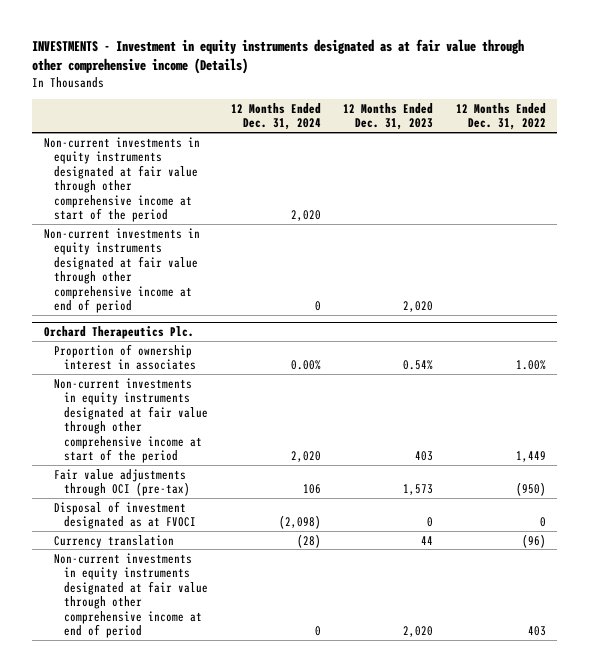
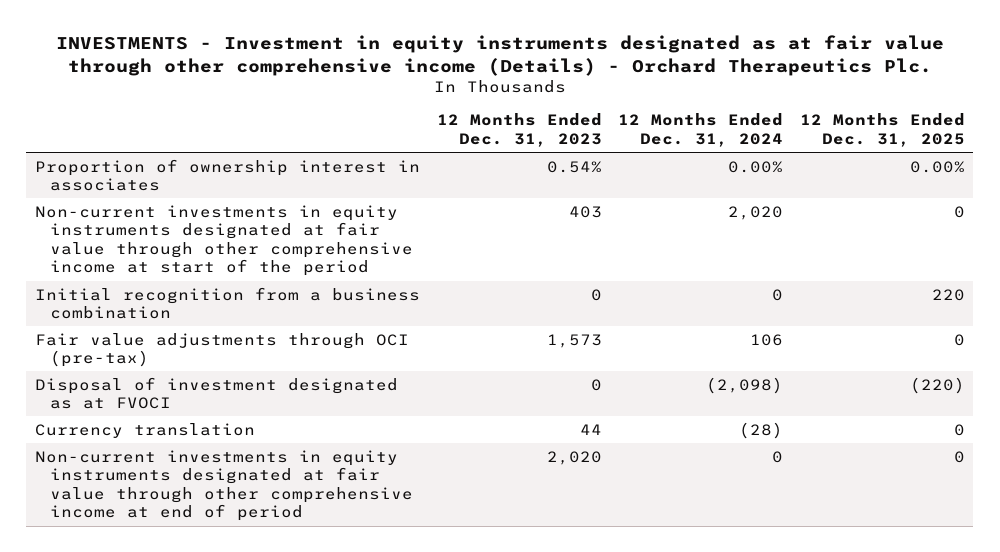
[32,39,525,75] INVESTMENTS - Investment in equity instruments designated as at fair value through other comprehensive income (Details) -> [55,35,944,77] INVESTMENTS - Investment in equity instruments designated as at fair value through other comprehensive income (Details) - Orchard Therapeutics Plc.
[455,102,546,131] 12 Months Ended Dec. 31, 2022 -> none
none -> [800,113,966,148] 12 Months Ended Dec. 31, 2025
[43,136,200,223] Non-current investments in equity instruments designated at fair value through other comprehensive income at start of the period -> none
[43,227,200,314] Non-current investments in equity instruments designated at fair value through other comprehensive income at end of period -> none
[43,325,194,339] Orchard Therapeutics Plc. -> none
none -> [34,286,420,320] Initial recognition from a business combination

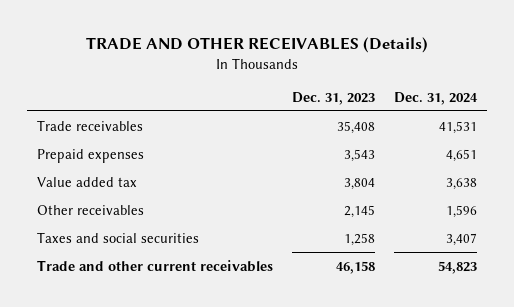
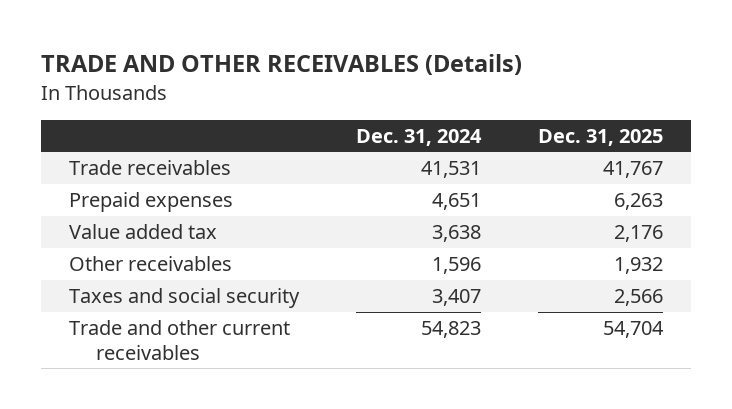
[291,91,375,105] Dec. 31, 2023 -> none
none -> [537,128,663,146] Dec. 31, 2025
[36,231,199,243] Taxes and social securities -> [69,288,301,309] Taxes and social security

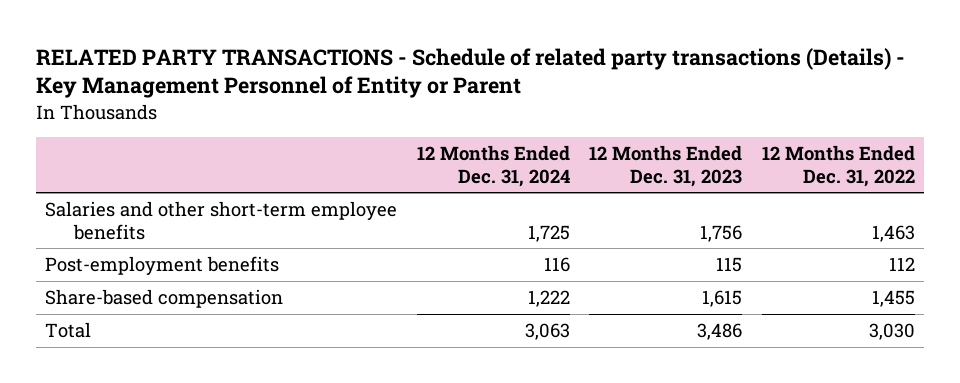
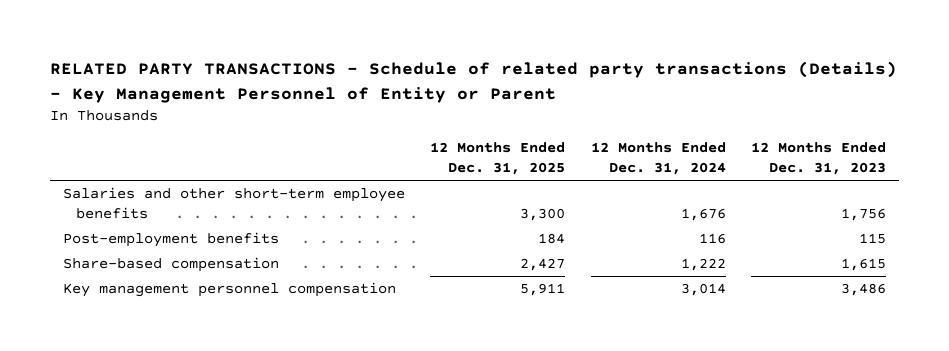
[761,145,915,187] 12 Months Ended Dec. 31, 2022 -> none
none -> [430,142,566,176] 12 Months Ended Dec. 31, 2025
[527,224,570,242] 1,725 -> [680,207,726,221] 1,676
[45,322,92,339] Total -> none
none -> [62,282,396,298] Key management personnel compensation

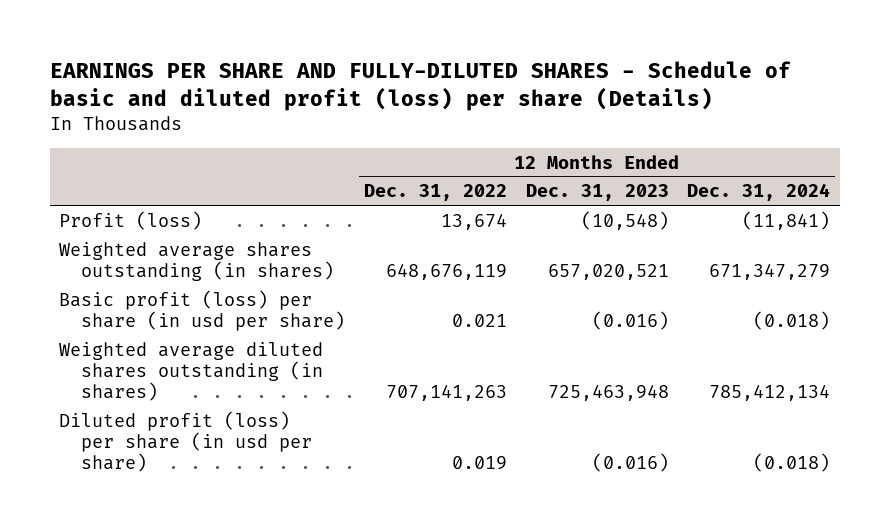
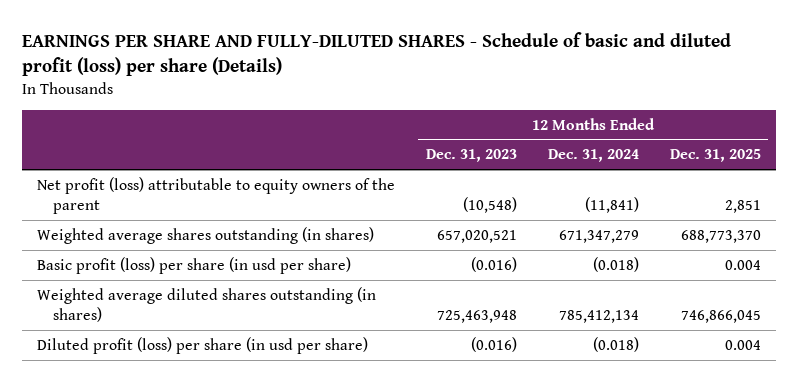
[364,184,508,202] Dec. 31, 2022 -> none
none -> [669,149,761,163] Dec. 31, 2025
[59,210,203,230] Profit (loss) -> [37,176,396,215] Net profit (loss) attributable to equity owners of the parent

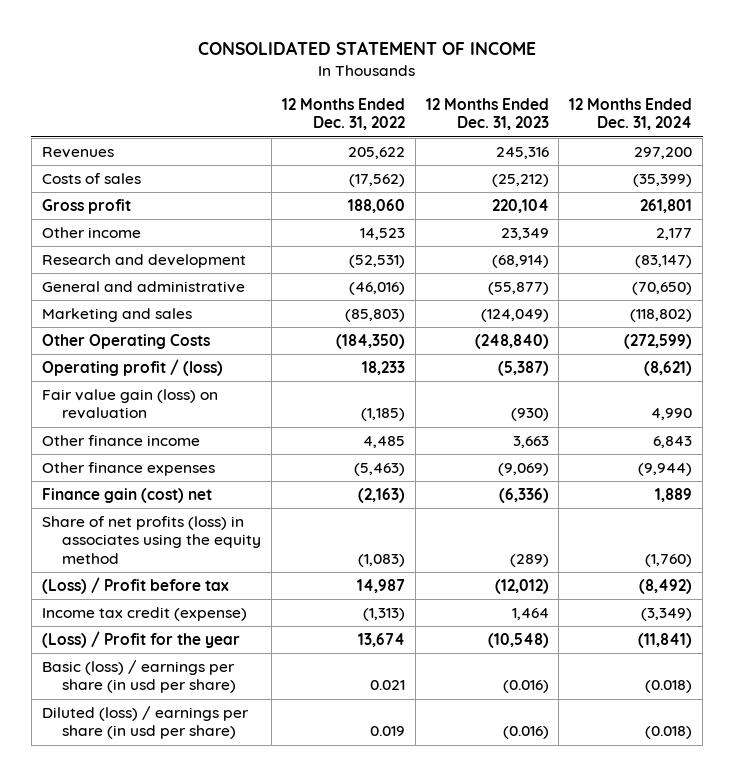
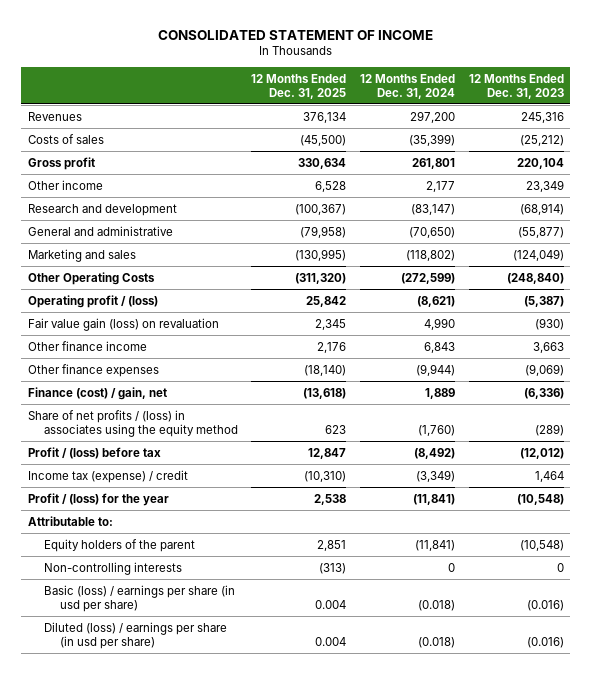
[281,98,405,131] 12 Months Ended Dec. 31, 2022 -> none
none -> [251,73,347,99] 12 Months Ended Dec. 31, 2025
[41,488,212,504] Finance gain (cost) net -> [28,386,168,400] Finance (cost) / gain, net
[41,516,262,564] Share of net profits (loss) in associates using the equity method -> [28,409,238,437] Share of net profits / (loss) in associates using the equity method
[41,577,229,595] (Loss) / Profit before tax -> [28,446,162,459] Profit / (loss) before tax
[41,607,247,622] Income tax credit (expense) -> [28,469,189,483] Income tax (expense) / credit
[41,631,240,649] (Loss) / Profit for the year -> [28,492,170,506] Profit / (loss) for the year
none -> [28,515,114,526] Attributable to:
none -> [43,538,195,552] Equity holders of the parent
none -> [43,561,182,575] Non-controlling interests

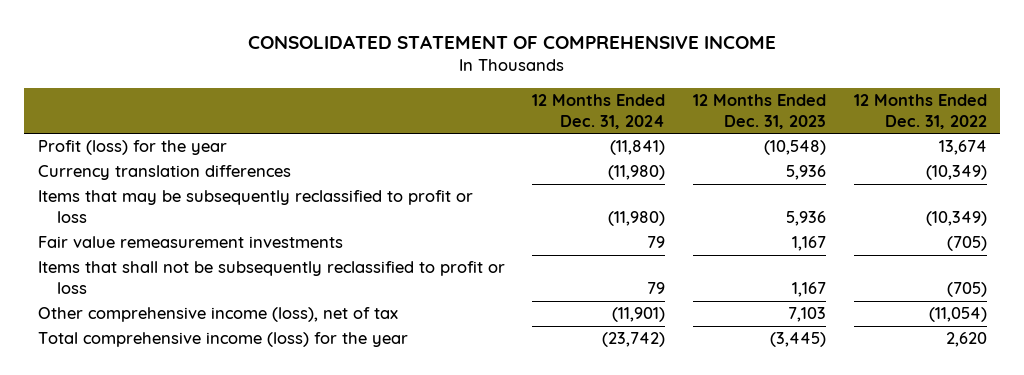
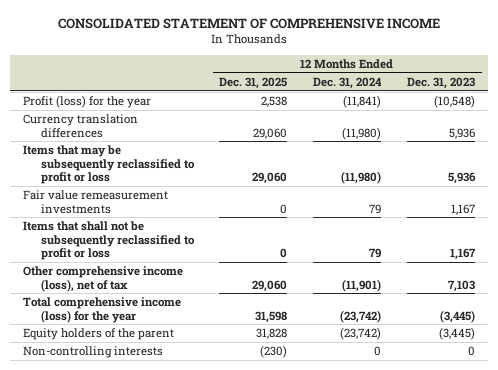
[853,93,987,129] 12 Months Ended Dec. 31, 2022 -> none
none -> [219,76,288,89] Dec. 31, 2025
none -> [23,328,175,341] Equity holders of the parent
none -> [23,346,164,359] Non-controlling interests

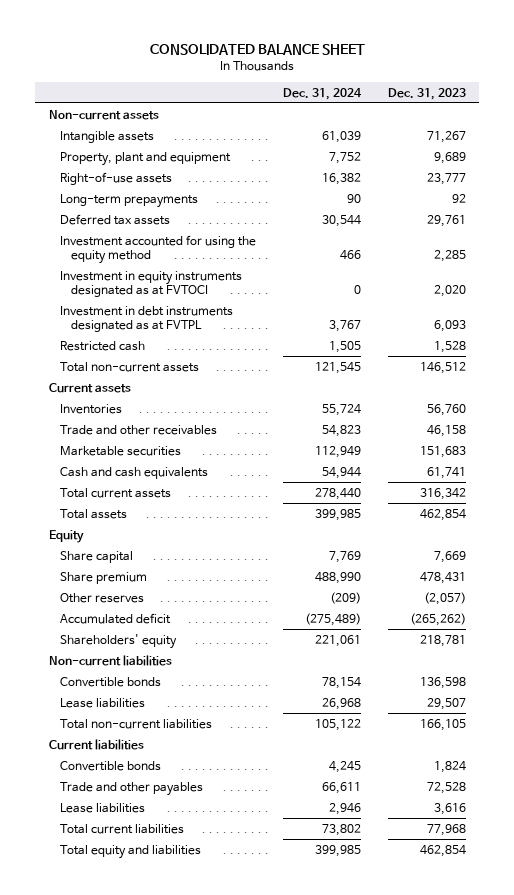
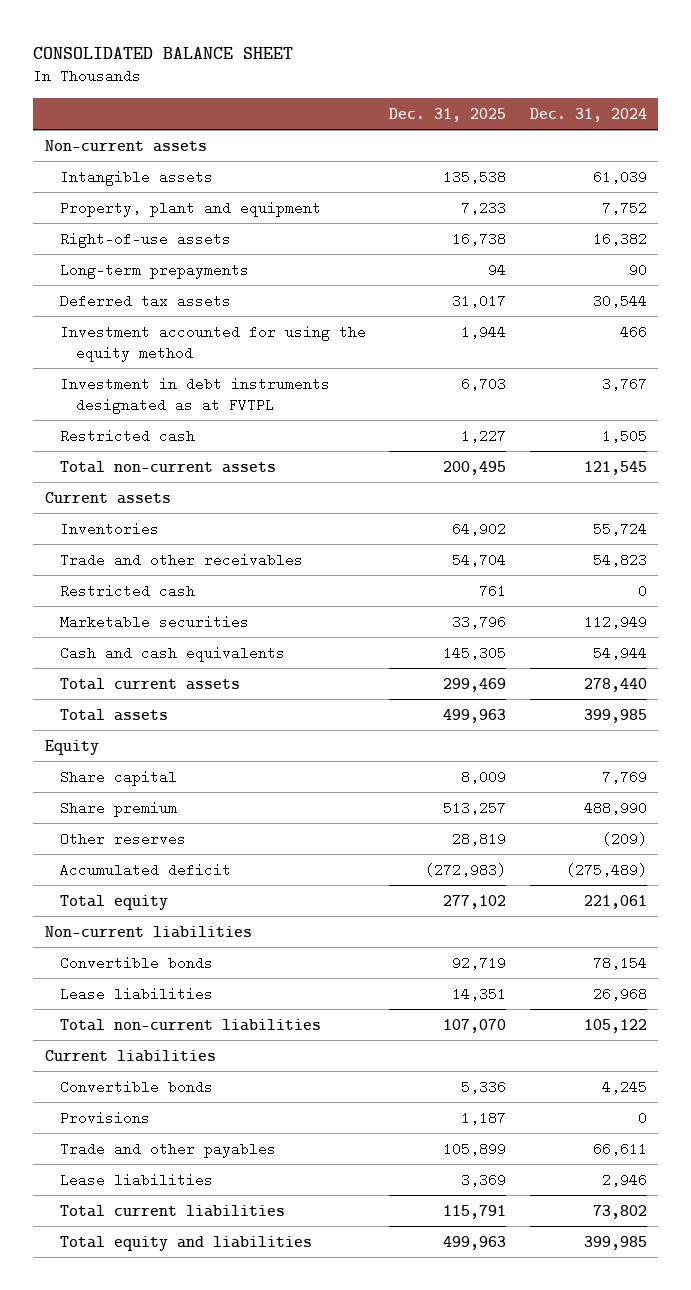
[387,87,466,100] Dec. 31, 2023 -> none
none -> [389,107,507,122] Dec. 31, 2025
[60,270,243,297] Investment in equity instruments designated as at FVTOCI -> none
none -> [60,583,196,598] Restricted cash
[60,633,178,649] Shareholders' equity -> [60,894,169,910] Total equity
none -> [60,1110,151,1125] Provisions

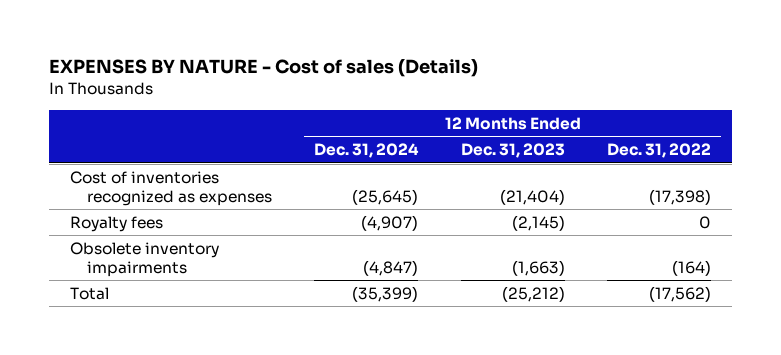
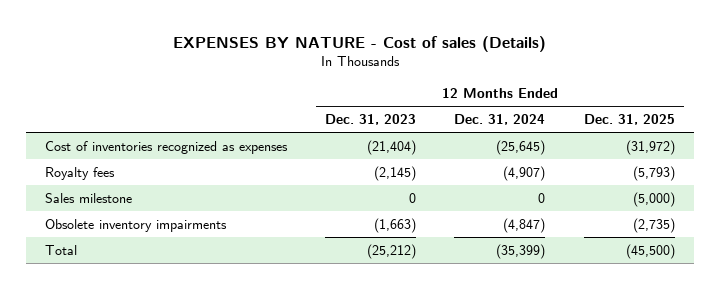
[606,143,711,159] Dec. 31, 2022 -> none
none -> [583,113,675,125] Dec. 31, 2025
none -> [45,192,133,203] Sales milestone

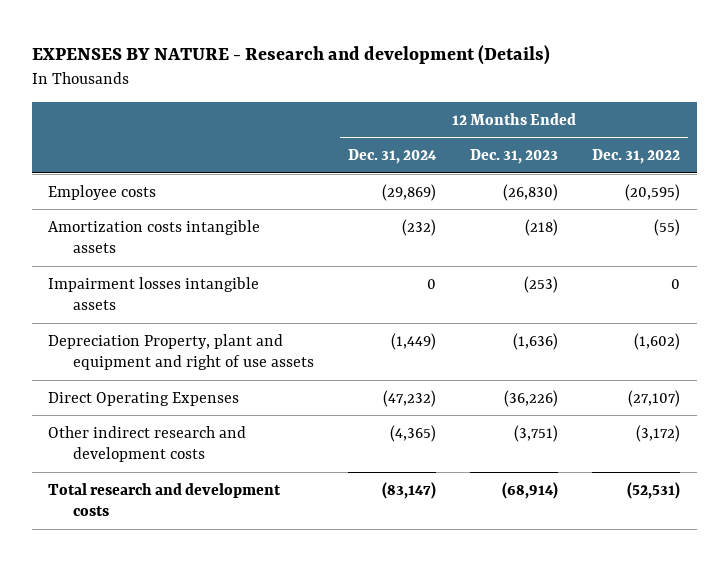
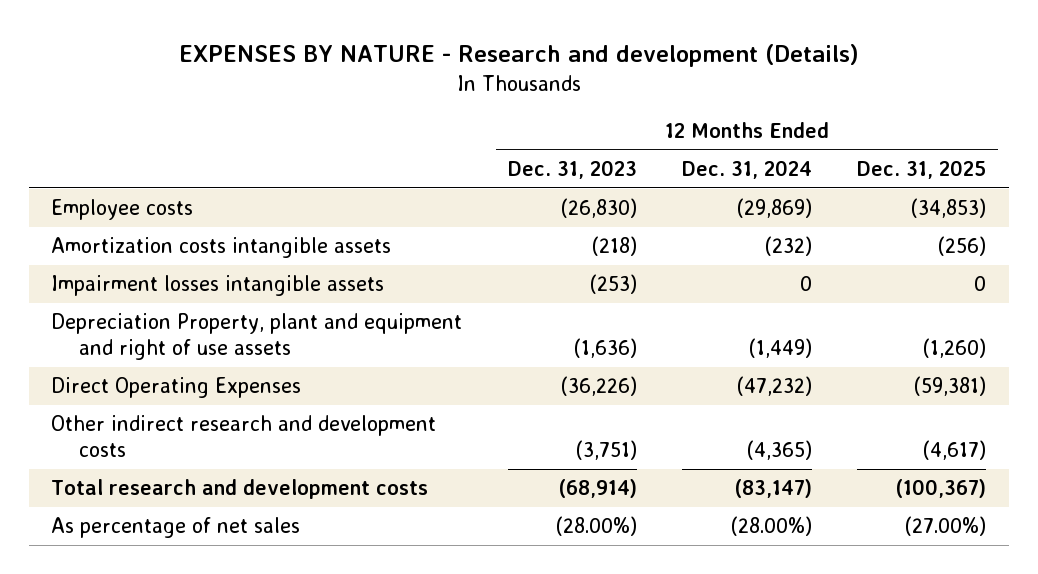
[591,149,680,165] Dec. 31, 2022 -> none
none -> [857,159,987,179] Dec. 31, 2025
none -> [51,517,301,539] As percentage of net sales

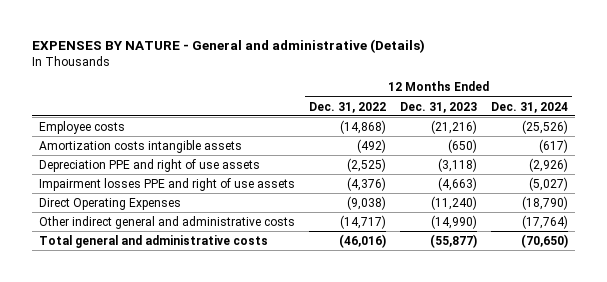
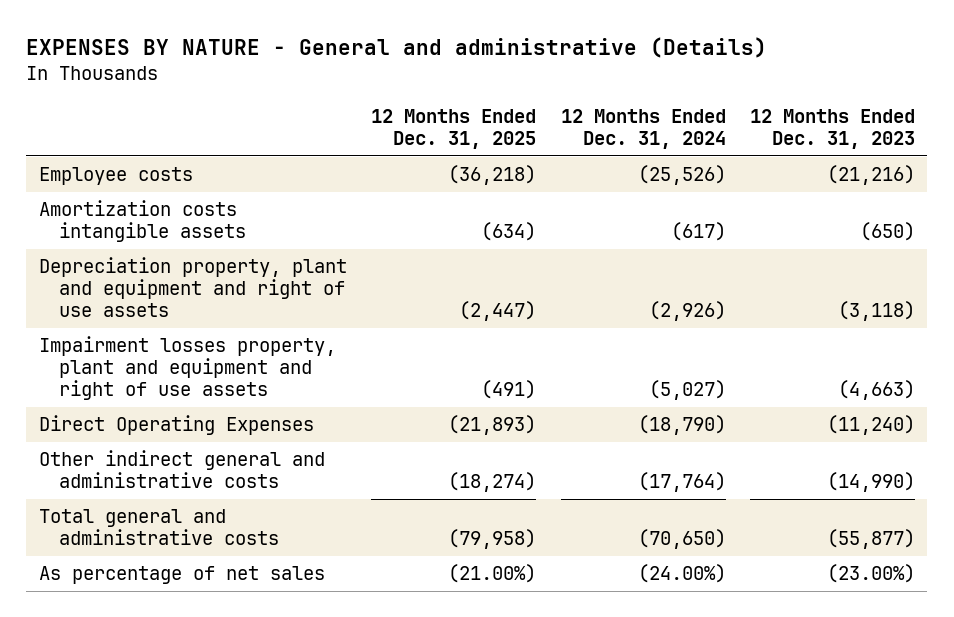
[308,101,386,113] Dec. 31, 2022 -> none
none -> [371,108,537,149] 12 Months Ended Dec. 31, 2025
[38,158,260,172] Depreciation PPE and right of use assets -> [38,257,347,317] Depreciation property, plant and equipment and right of use assets
[38,177,295,191] Impairment losses PPE and right of use assets -> [38,336,336,400] Impairment losses property, plant and equipment and right of use assets
none -> [38,566,325,585] As percentage of net sales

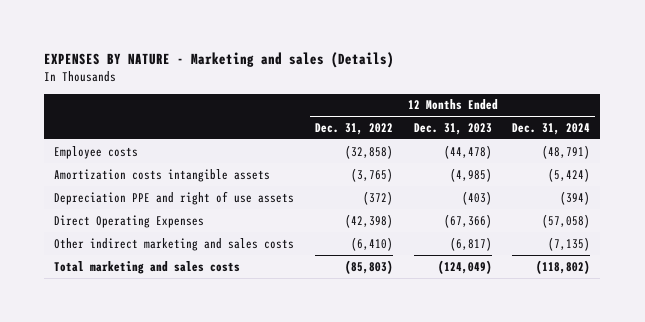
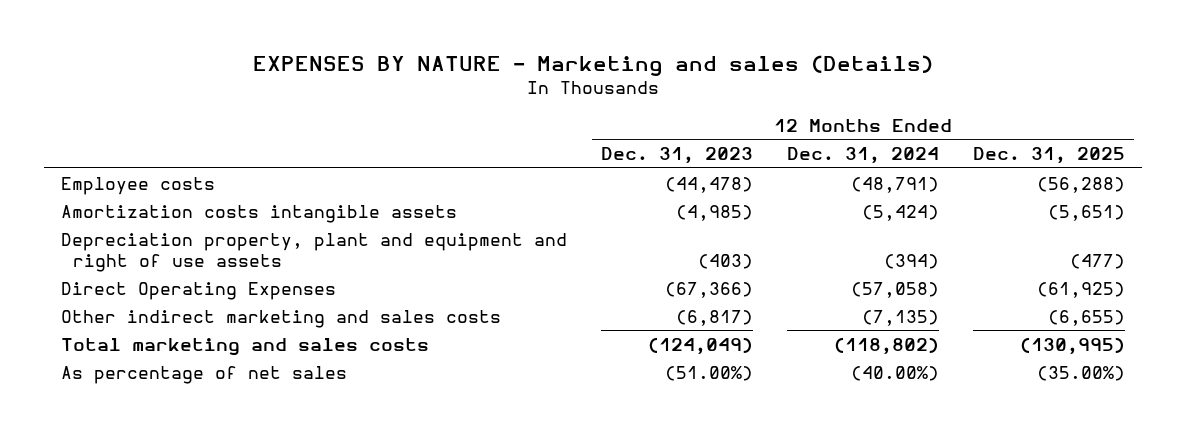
[315,123,394,136] Dec. 31, 2022 -> none
none -> [973,147,1126,165] Dec. 31, 2025
[54,190,295,205] Depreciation PPE and right of use assets -> [60,232,567,272] Depreciation property, plant and equipment and right of use assets
none -> [60,365,347,384] As percentage of net sales

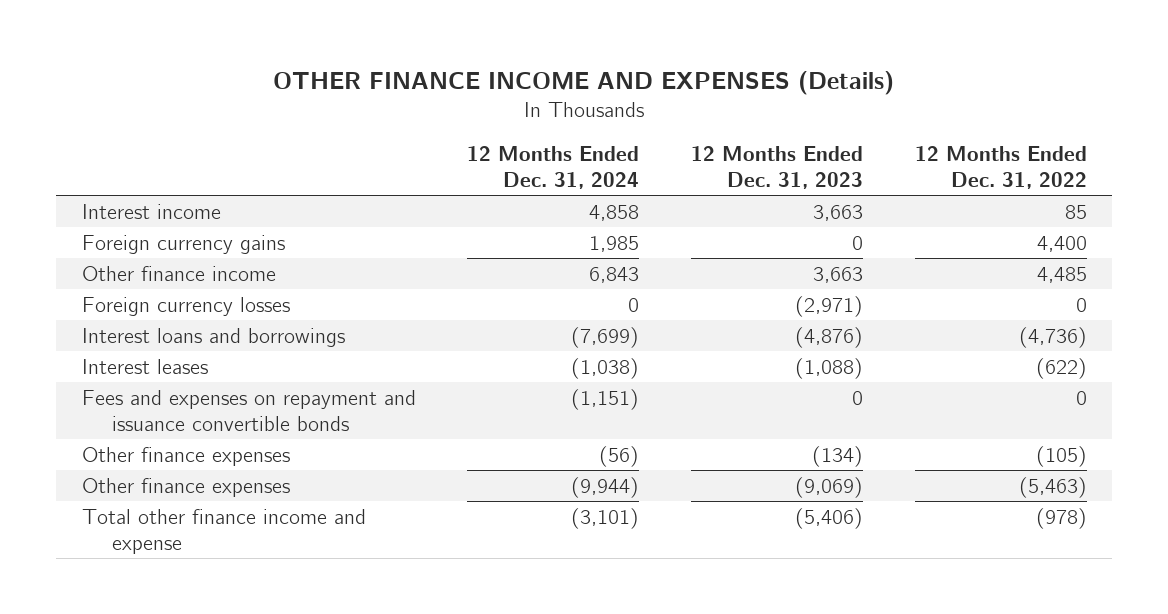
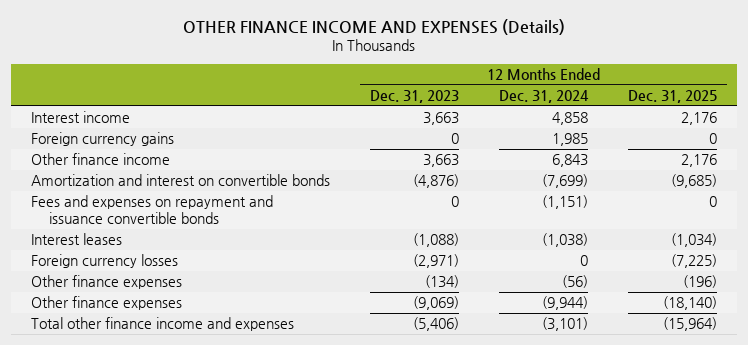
[914,145,1087,189] 12 Months Ended Dec. 31, 2022 -> none
none -> [628,89,718,103] Dec. 31, 2025
[81,327,345,347] Interest loans and borrowings -> [31,174,331,187] Amortization and interest on convertible bonds
[81,358,208,374] Interest leases -> [31,233,123,246] Interest leases
[81,296,290,316] Foreign currency losses -> [31,254,179,269] Foreign currency losses
[81,508,366,554] Total other finance income and expense -> [31,317,295,332] Total other finance income and expenses

